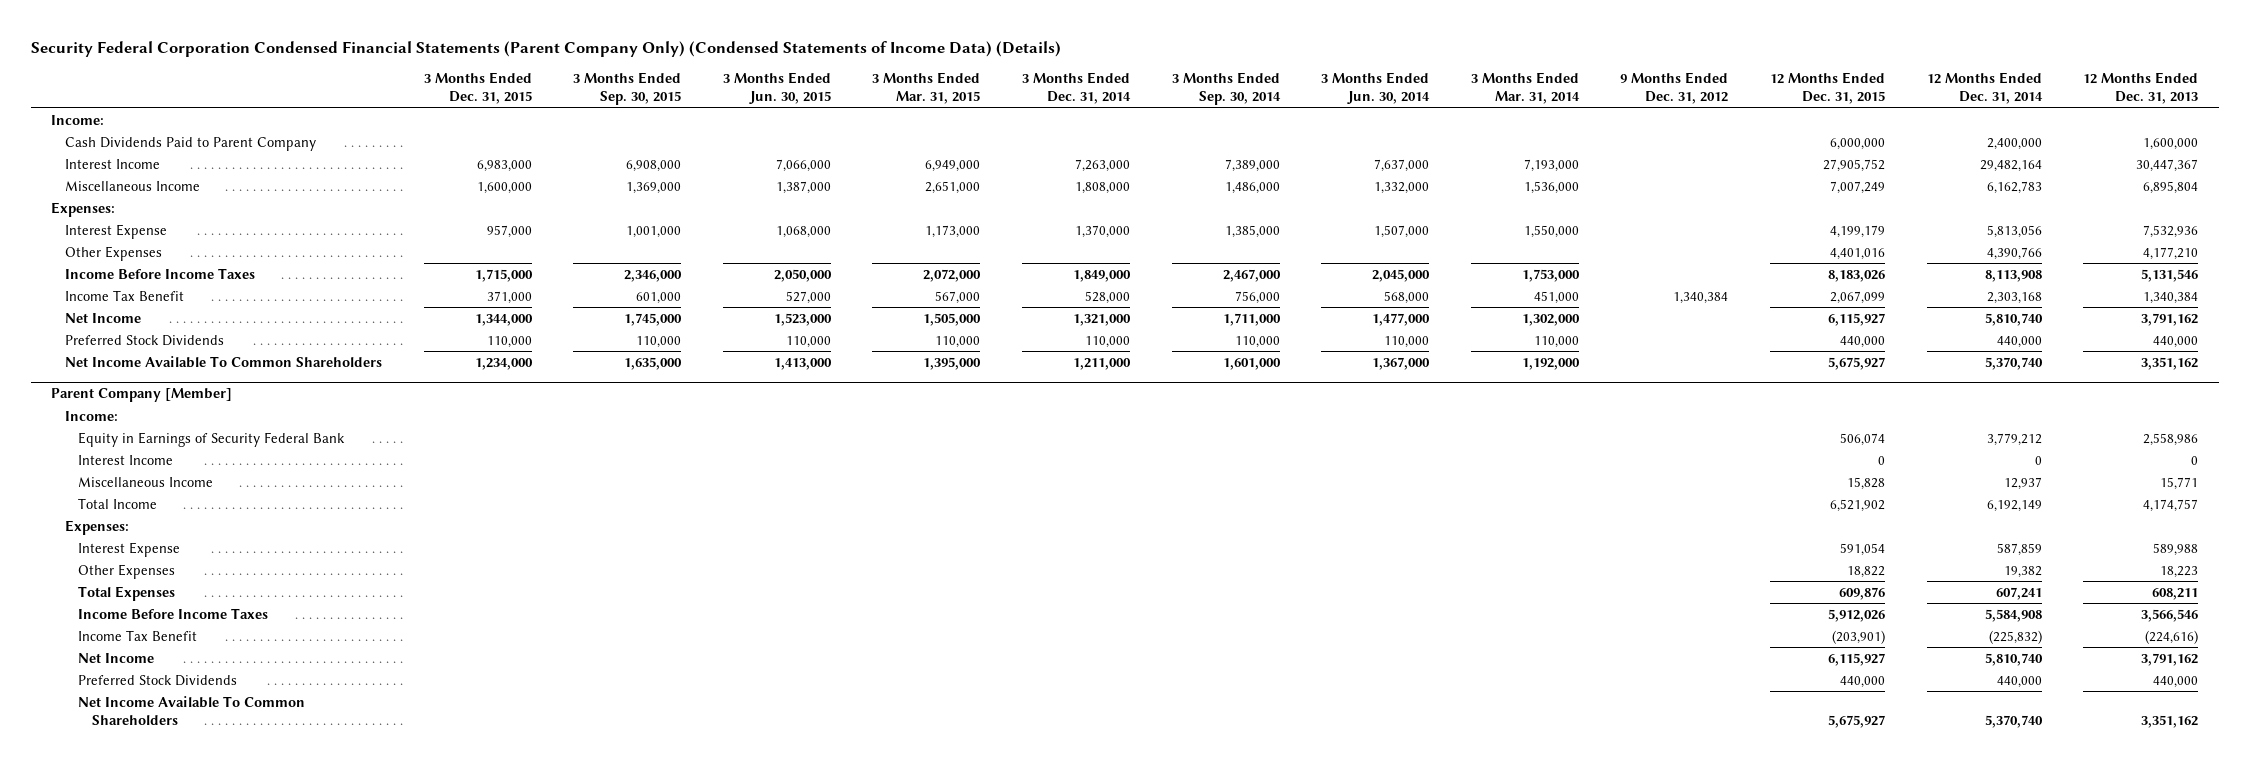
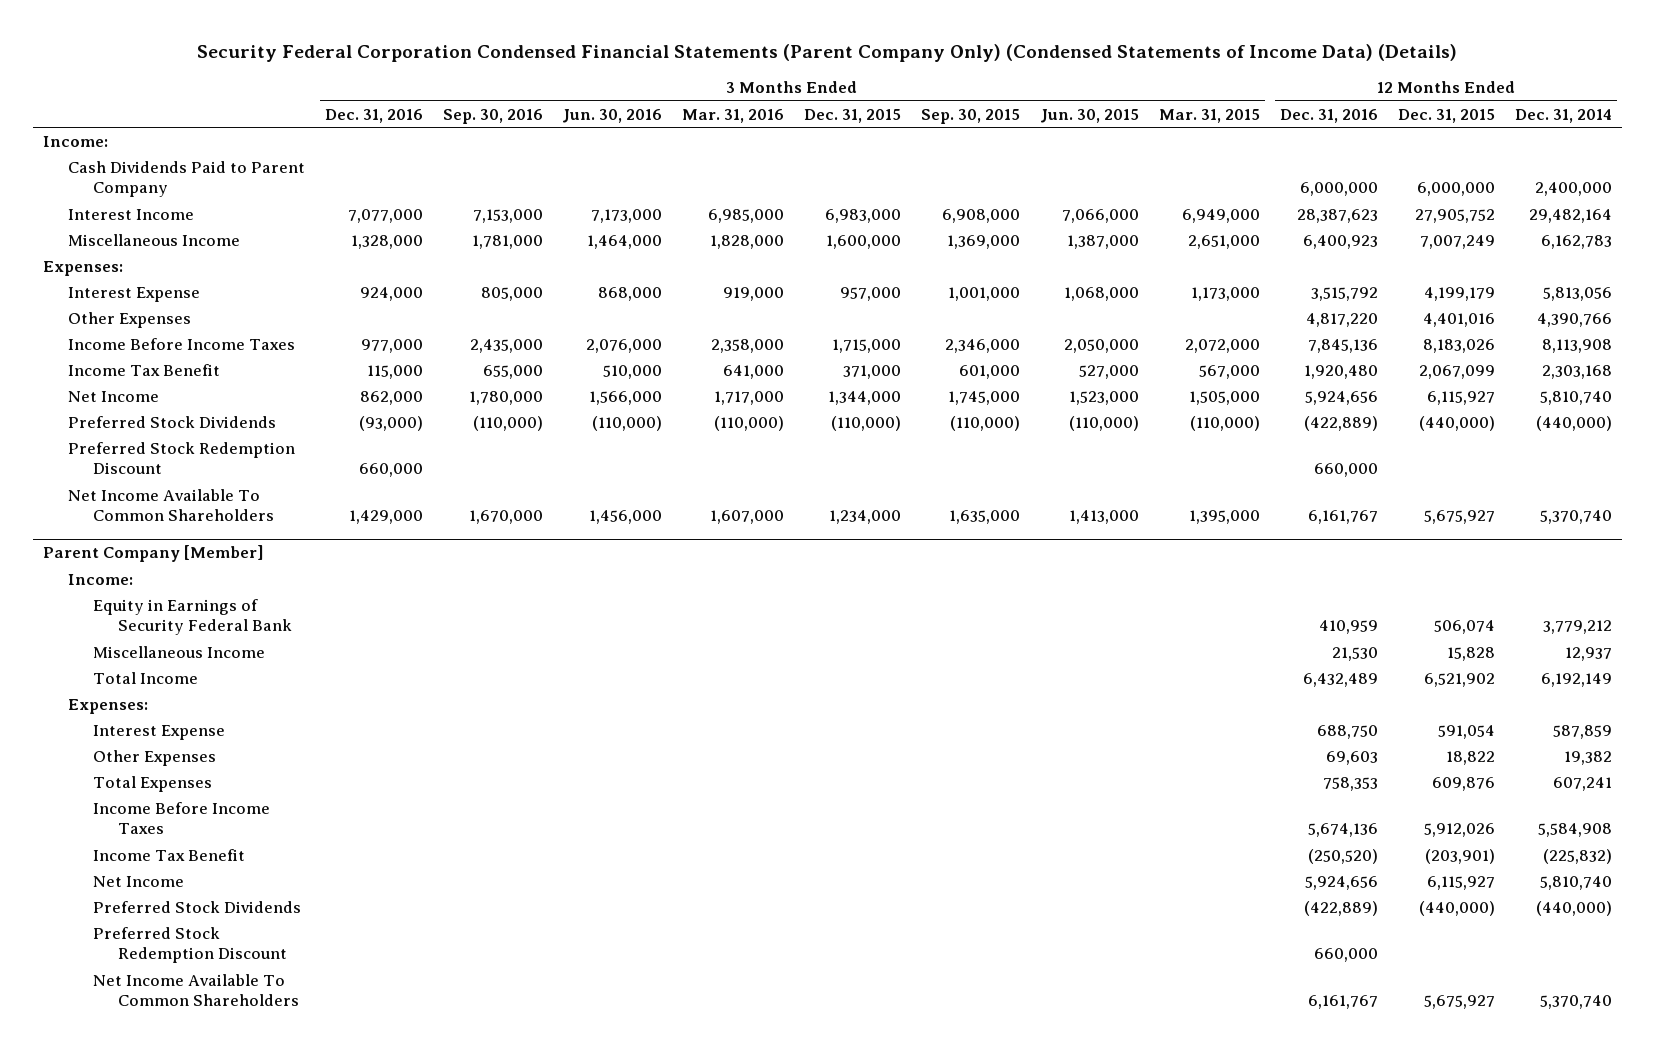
[1021,72,1131,105] 3 Months Ended Dec. 31, 2014 -> none
[1171,72,1281,106] 3 Months Ended Sep. 30, 2014 -> none
[1321,72,1431,105] 3 Months Ended Jun. 30, 2014 -> none
[1470,72,1580,105] 3 Months Ended Mar. 31, 2014 -> none
[1620,72,1729,105] 9 Months Ended Dec. 31, 2012 -> none
[2083,72,2199,105] 12 Months Ended Dec. 31, 2013 -> none
none -> [324,108,423,123] Dec. 31, 2016
none -> [442,108,543,124] Sep. 30, 2016
none -> [562,108,663,123] Jun. 30, 2016
none -> [682,108,785,123] Mar. 31, 2016
none -> [1280,108,1379,123] Dec. 31, 2016
[486,335,532,348] 110,000 -> [831,415,902,431] (110,000)
[636,335,682,348] 110,000 -> [950,415,1021,431] (110,000)
[785,335,831,348] 110,000 -> [1069,415,1140,431] (110,000)
[935,335,981,348] 110,000 -> [1190,415,1261,431] (110,000)
[1839,335,1885,348] 440,000 -> [1419,415,1496,431] (440,000)
[1996,335,2042,348] 440,000 -> [1535,415,1612,431] (440,000)
none -> [67,441,295,475] Preferred Stock Redemption Discount
[78,454,174,465] Interest Income -> none
[1839,675,1885,688] 440,000 -> [1419,900,1496,916] (440,000)
[1996,675,2042,688] 440,000 -> [1535,900,1612,916] (440,000)
none -> [92,926,287,964] Preferred Stock Redemption Discount

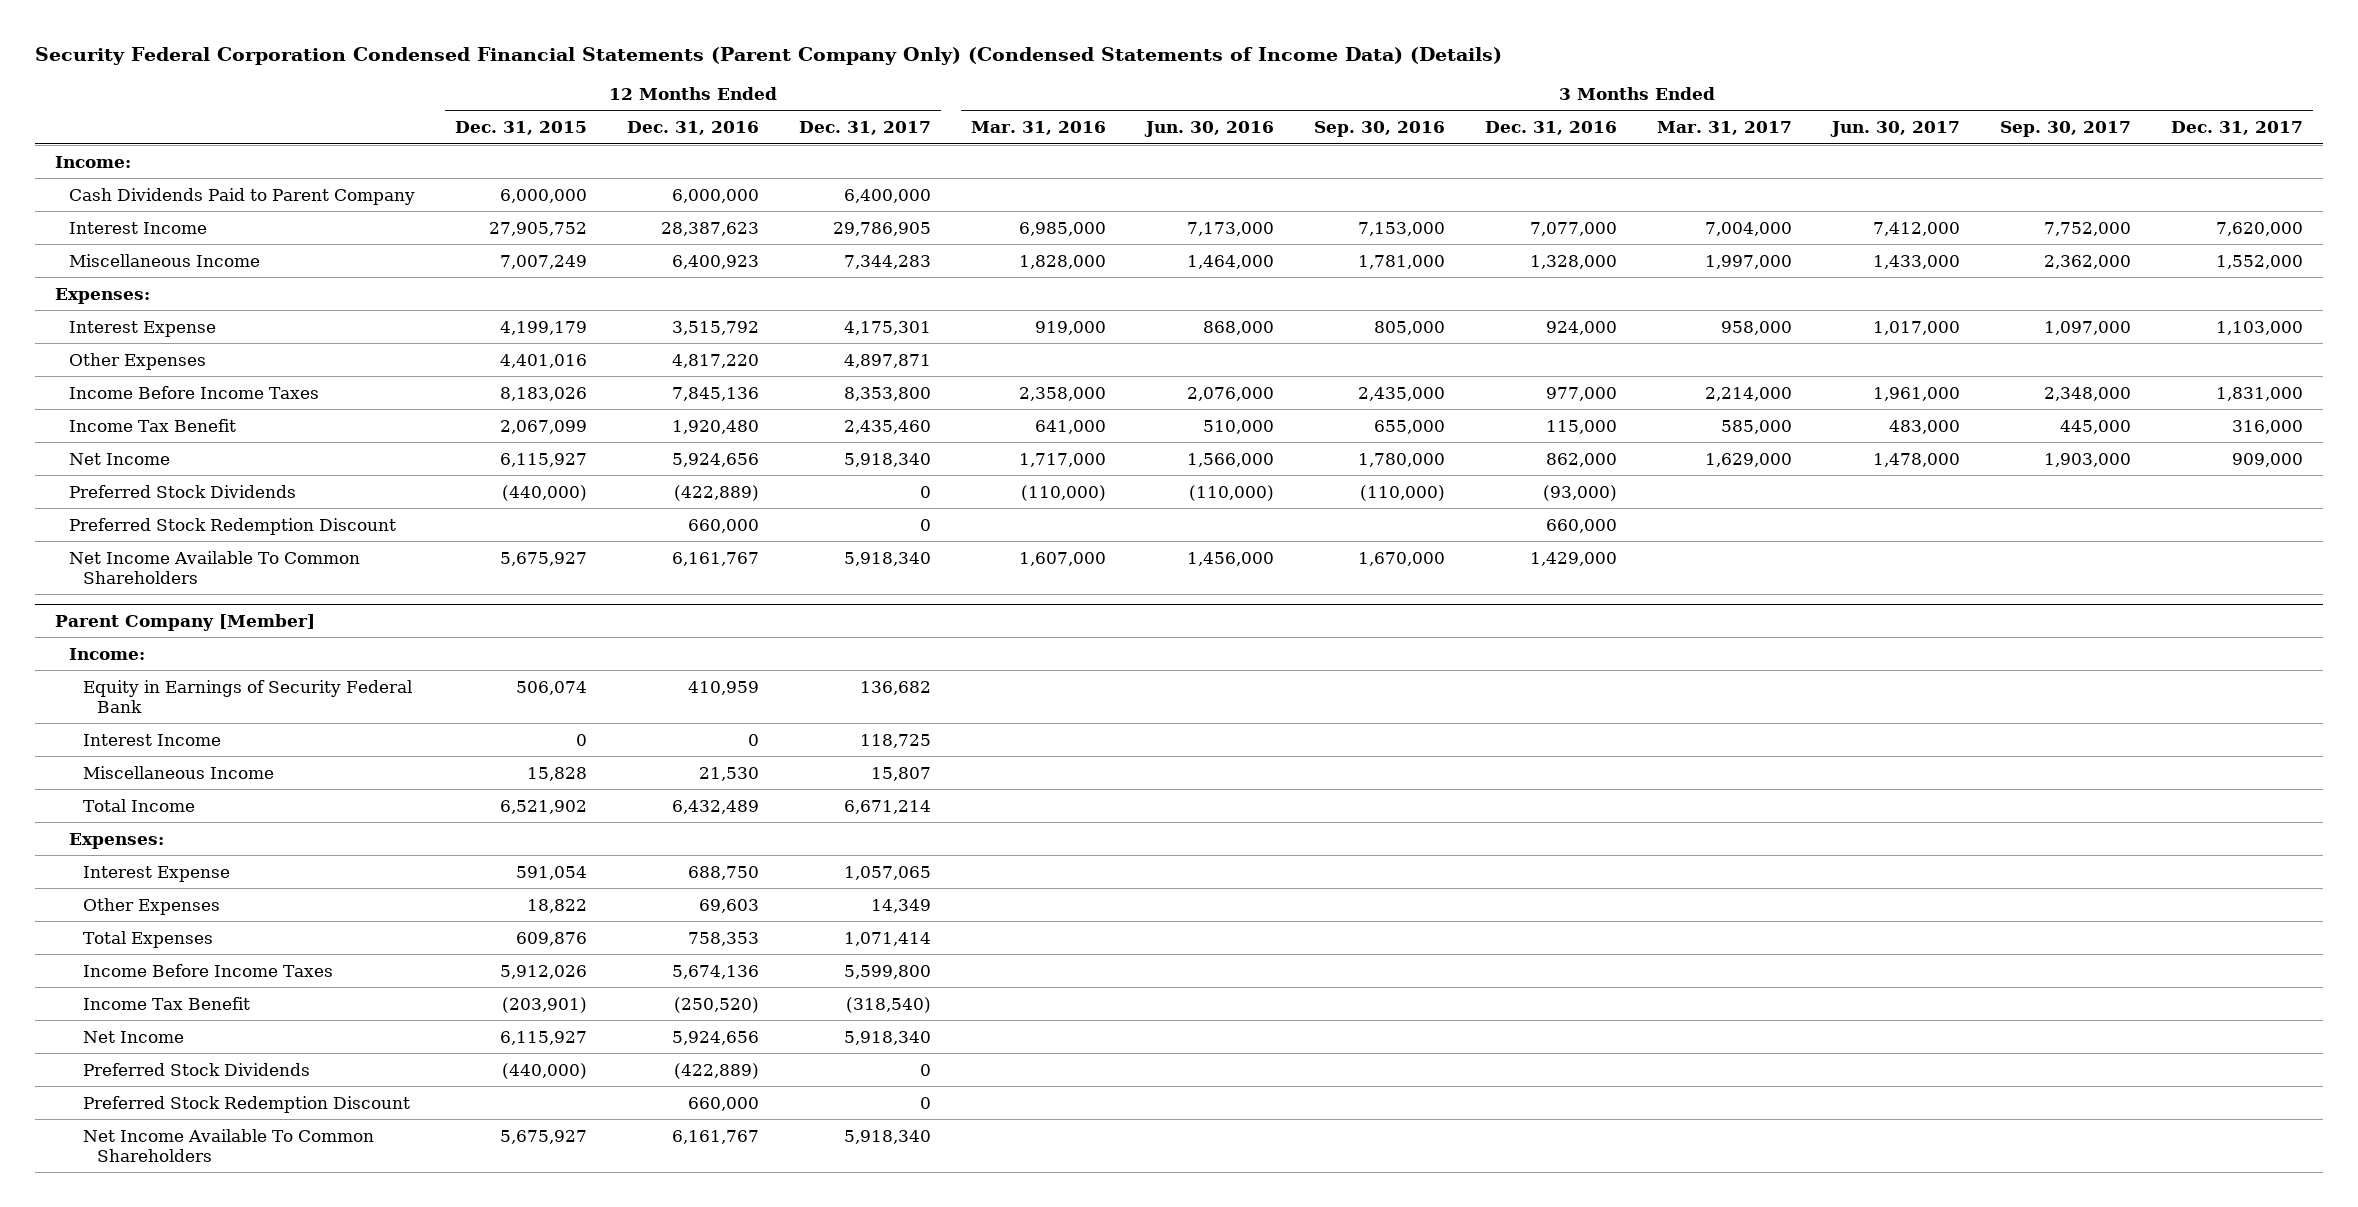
[804,108,902,123] Dec. 31, 2015 -> none
[921,108,1021,124] Sep. 30, 2015 -> none
[1040,108,1140,123] Jun. 30, 2015 -> none
[1159,108,1261,123] Mar. 31, 2015 -> none
[1514,108,1612,123] Dec. 31, 2014 -> none
none -> [798,121,931,136] Dec. 31, 2017
none -> [1656,121,1792,136] Mar. 31, 2017
none -> [1829,121,1960,138] Jun. 30, 2017
none -> [1999,121,2131,138] Sep. 30, 2017
none -> [2170,121,2303,136] Dec. 31, 2017
none -> [82,733,221,746] Interest Income

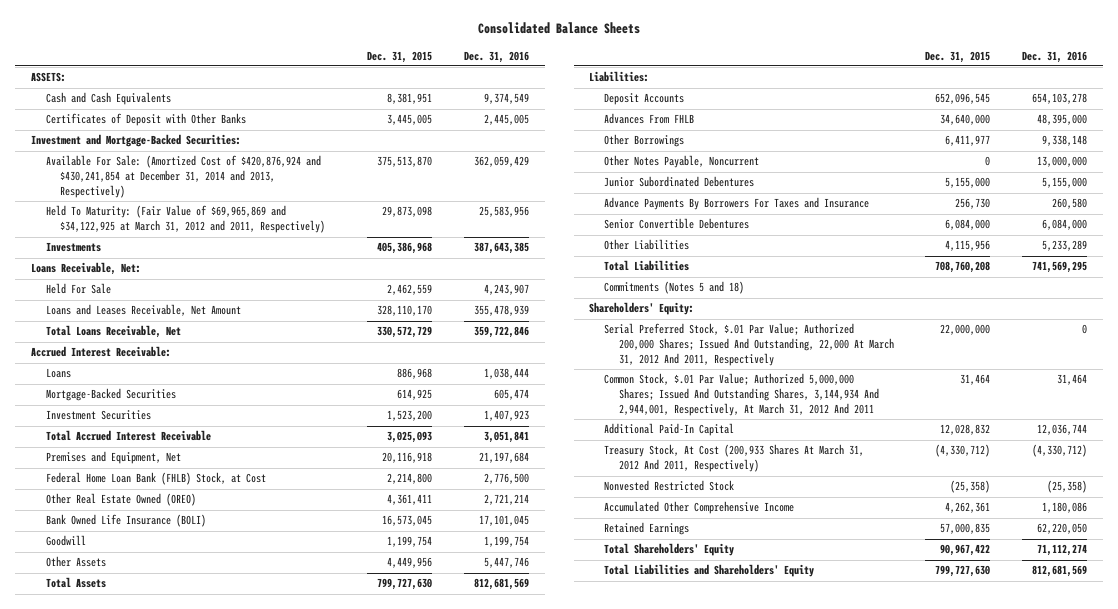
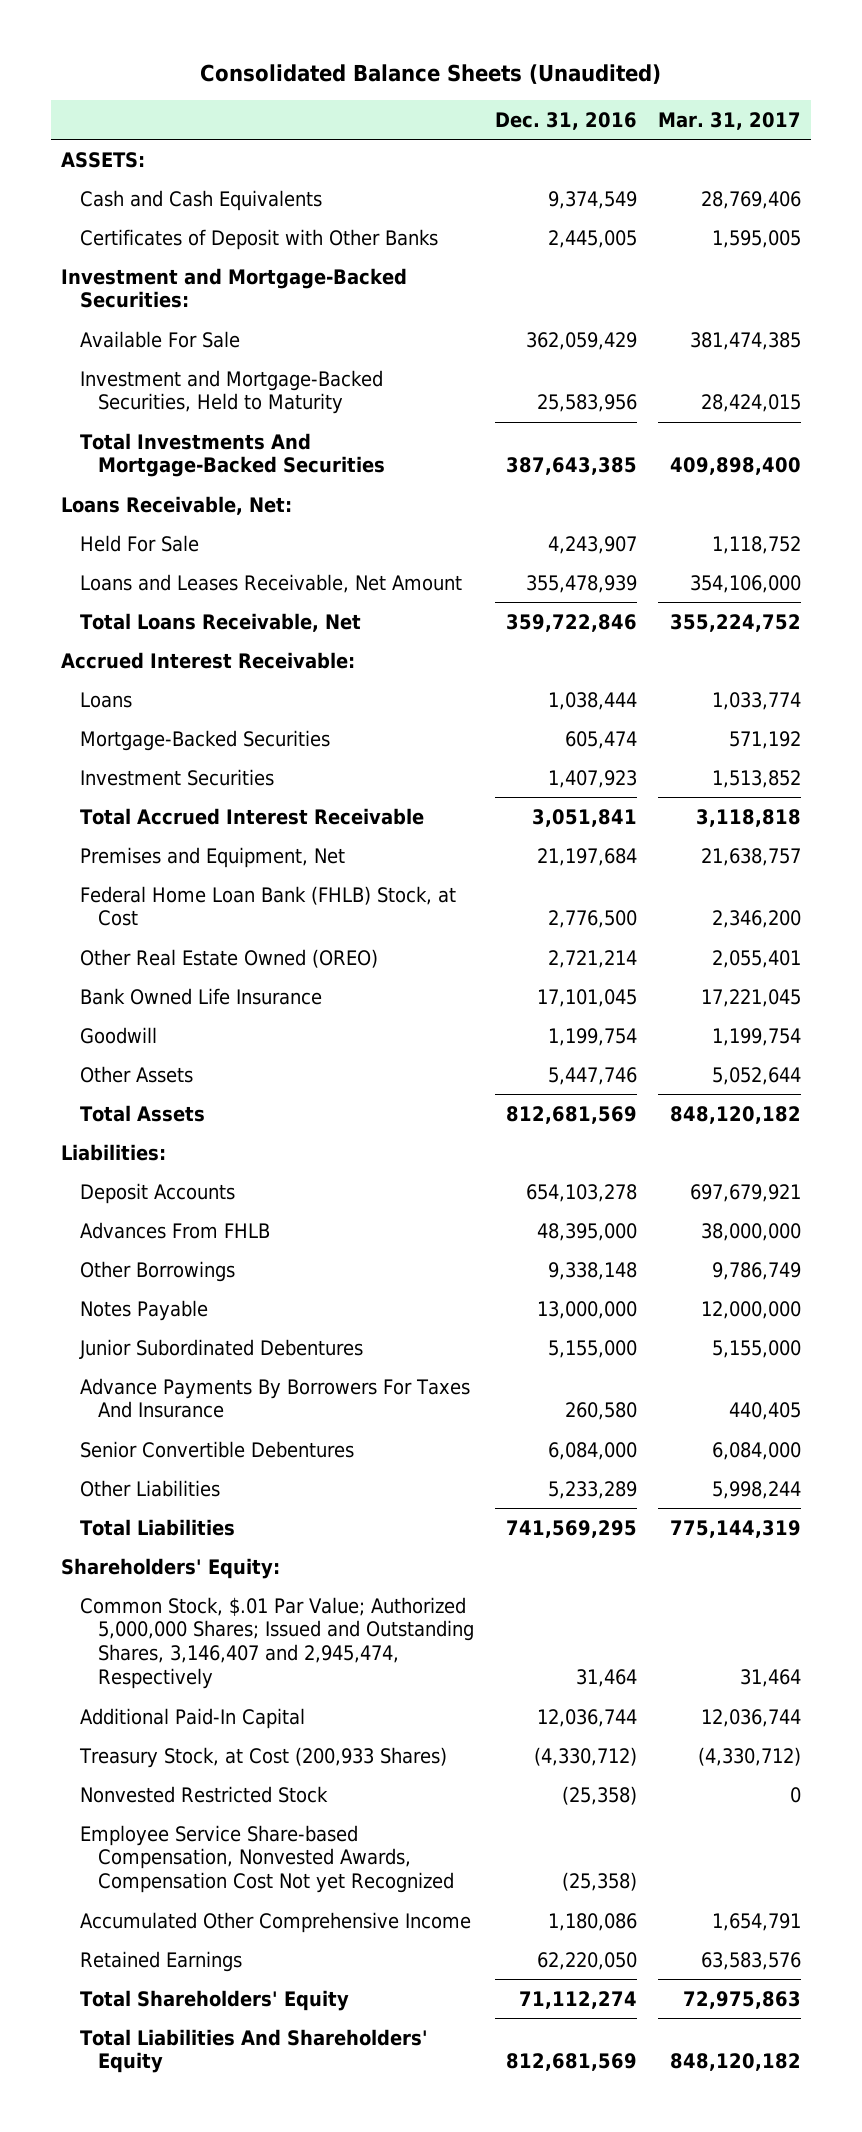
[478,22,641,35] Consolidated Balance Sheets -> [200,63,662,84] Consolidated Balance Sheets (Unaudited)
[367,50,433,63] Dec. 31, 2015 -> none
none -> [658,111,802,130] Mar. 31, 2017
[45,155,321,199] Available For Sale: (Amortized Cost of $420,876,924 and $430,241,854 at December 31, 2014 and 2013, Respectively) -> [79,330,240,348] Available For Sale
[45,205,326,234] Held To Maturity: (Fair Value of $69,965,869 and $34,122,925 at March 31, 2012 and 2011, Respectively) -> [79,369,383,415] Investment and Mortgage-Backed Securities, Held to Maturity
[45,242,101,253] Investments -> [79,432,386,478] Total Investments And Mortgage-Backed Securities
[45,514,206,528] Bank Owned Life Insurance (BOLI) -> [79,987,322,1005] Bank Owned Life Insurance
[603,155,759,169] Other Notes Payable, Noncurrent -> [79,1299,208,1321] Notes Payable
[603,197,869,211] Advance Payments By Borrowers For Taxes and Insurance -> [79,1377,470,1419] Advance Payments By Borrowers For Taxes And Insurance
[603,281,744,295] Commitments (Notes 5 and 18) -> none
[603,323,894,367] Serial Preferred Stock, $.01 Par Value; Authorized 200,000 Shares; Issued And Outstanding, 22,000 At March 31, 2012 And 2011, Respectively -> none
[603,373,879,417] Common Stock, $.01 Par Value; Authorized 5,000,000 Shares; Issued And Outstanding Shares, 3,144,934 And 2,944,001, Respectively, At March 31, 2012 And 2011 -> [79,1596,475,1690] Common Stock, $.01 Par Value; Authorized 5,000,000 Shares; Issued and Outstanding Shares, 3,146,407 and 2,945,474, Respectively
[603,444,864,473] Treasury Stock, At Cost (200,933 Shares At March 31, 2012 And 2011, Respectively) -> [78,1746,447,1768] Treasury Stock, at Cost (200,933 Shares)
none -> [79,1824,455,1894] Employee Service Share-based Compensation, Nonvested Awards, Compensation Cost Not yet Recognized
[603,564,814,578] Total Liabilities and Shareholders' Equity -> [79,2028,428,2074] Total Liabilities And Shareholders' Equity

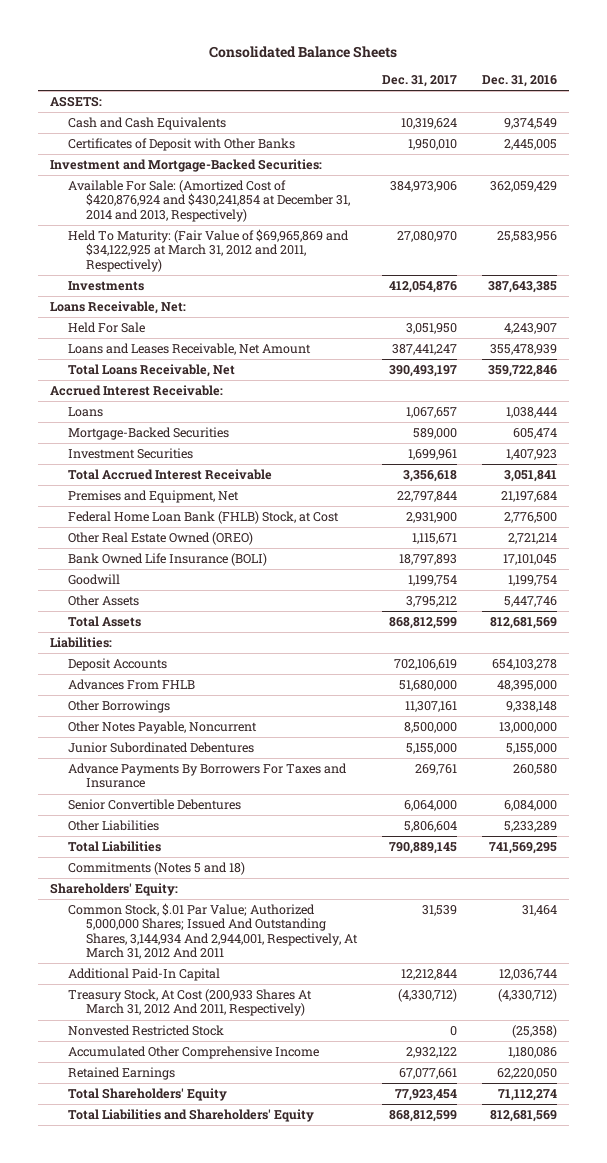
[200,63,662,84] Consolidated Balance Sheets (Unaudited) -> [209,45,398,58] Consolidated Balance Sheets
[658,111,802,130] Mar. 31, 2017 -> none
none -> [382,74,458,87] Dec. 31, 2017
[79,330,240,348] Available For Sale -> [68,180,351,222] Available For Sale: (Amortized Cost of $420,876,924 and $430,241,854 at December 31, 2014 and 2013, Respectively)
[79,369,383,415] Investment and Mortgage-Backed Securities, Held to Maturity -> [68,229,350,272] Held To Maturity: (Fair Value of $69,965,869 and $34,122,925 at March 31, 2012 and 2011, Respectively)
[79,432,386,478] Total Investments And Mortgage-Backed Securities -> [68,281,145,292] Investments
[79,987,322,1005] Bank Owned Life Insurance -> [68,553,268,567] Bank Owned Life Insurance (BOLI)
[79,1299,208,1321] Notes Payable -> [68,721,258,735] Other Notes Payable, Noncurrent
[79,1377,470,1419] Advance Payments By Borrowers For Taxes And Insurance -> [68,763,348,789] Advance Payments By Borrowers For Taxes and Insurance
none -> [68,862,246,876] Commitments (Notes 5 and 18)
[79,1596,475,1690] Common Stock, $.01 Par Value; Authorized 5,000,000 Shares; Issued and Outstanding Shares, 3,146,407 and 2,945,474, Respectively -> [68,903,359,960] Common Stock, $.01 Par Value; Authorized 5,000,000 Shares; Issued And Outstanding Shares, 3,144,934 And 2,944,001, Respectively, At March 31, 2012 And 2011
[78,1746,447,1768] Treasury Stock, at Cost (200,933 Shares) -> [68,989,313,1017] Treasury Stock, At Cost (200,933 Shares At March 31, 2012 And 2011, Respectively)
[79,1824,455,1894] Employee Service Share-based Compensation, Nonvested Awards, Compensation Cost Not yet Recognized -> none
[79,2028,428,2074] Total Liabilities And Shareholders' Equity -> [68,1109,315,1123] Total Liabilities and Shareholders' Equity

